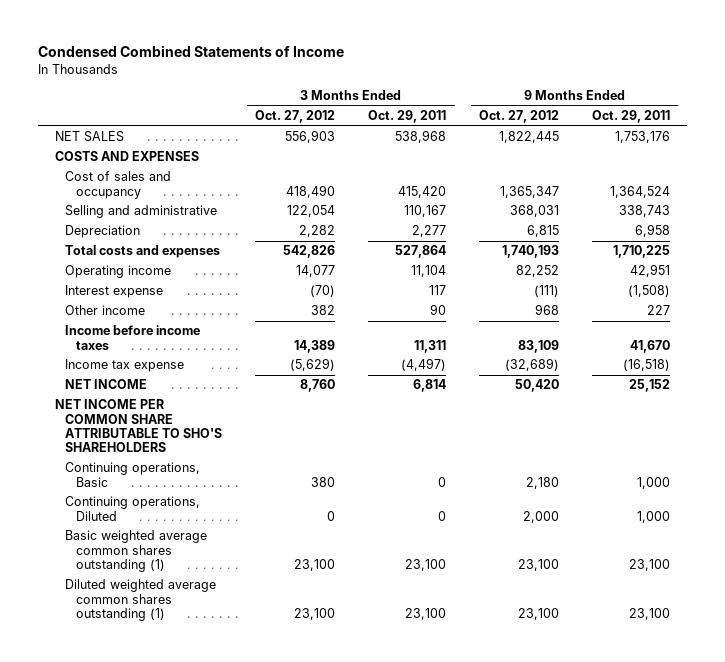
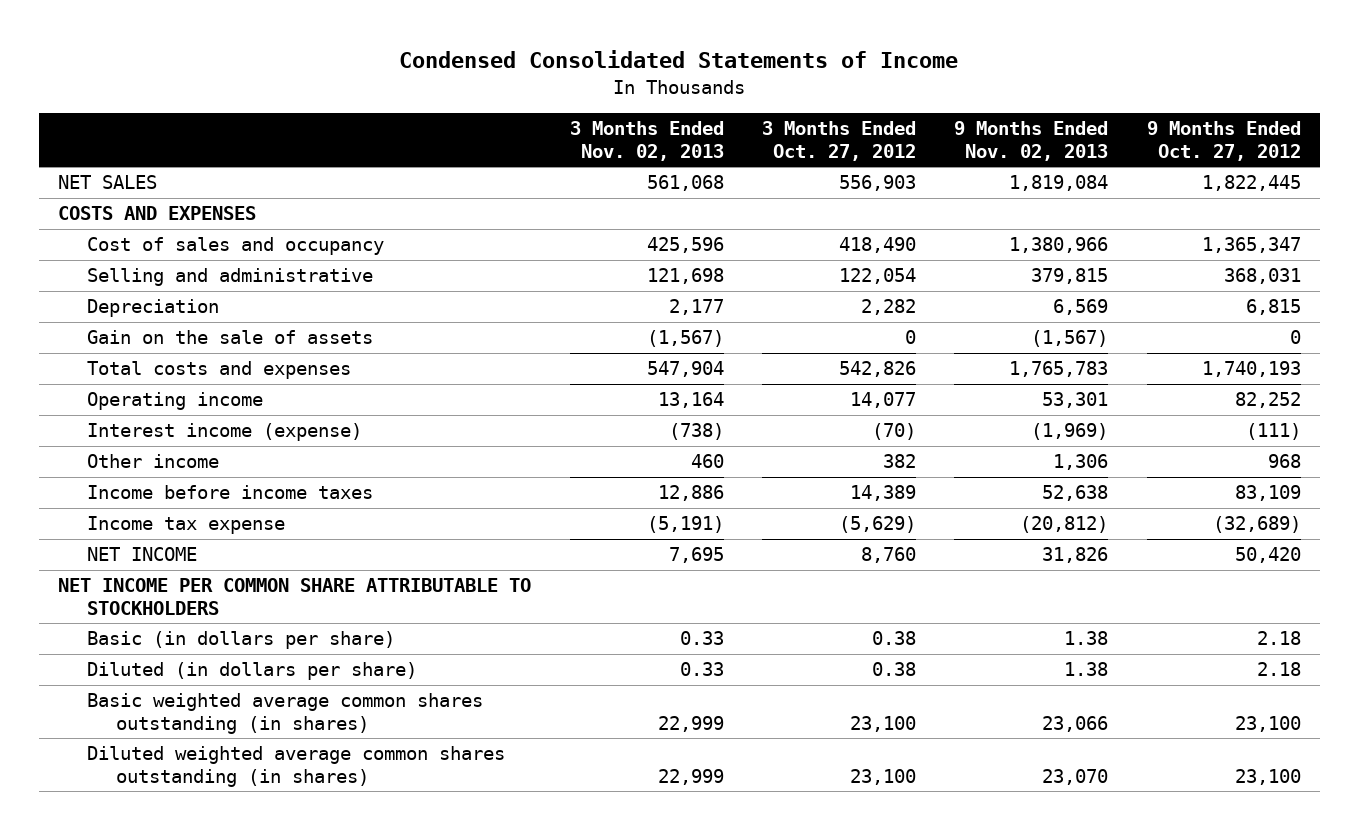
[38,45,345,58] Condensed Combined Statements of Income -> [399,50,959,69] Condensed Consolidated Statements of Income
[368,110,447,124] Oct. 29, 2011 -> none
[592,110,671,124] Oct. 29, 2011 -> none
none -> [569,121,724,161] 3 Months Ended Nov. 02, 2013
none -> [954,121,1109,161] 9 Months Ended Nov. 02, 2013
none -> [87,330,374,345] Gain on the sale of assets
[65,285,164,299] Interest expense -> [87,423,363,442] Interest income (expense)
[65,462,201,487] Continuing operations, Basic -> none
[65,496,201,521] Continuing operations, Diluted -> none
[54,399,223,453] NET INCOME PER COMMON SHARE ATTRIBUTABLE TO SHO'S SHAREHOLDERS -> [58,578,532,615] NET INCOME PER COMMON SHARE ATTRIBUTABLE TO STOCKHOLDERS
none -> [87,631,396,650] Basic (in dollars per share)
none -> [87,662,418,681] Diluted (in dollars per share)
[65,530,208,573] Basic weighted average common shares outstanding (1) -> [87,693,484,734] Basic weighted average common shares outstanding (in shares)
[65,579,217,622] Diluted weighted average common shares outstanding (1) -> [87,746,506,787] Diluted weighted average common shares outstanding (in shares)

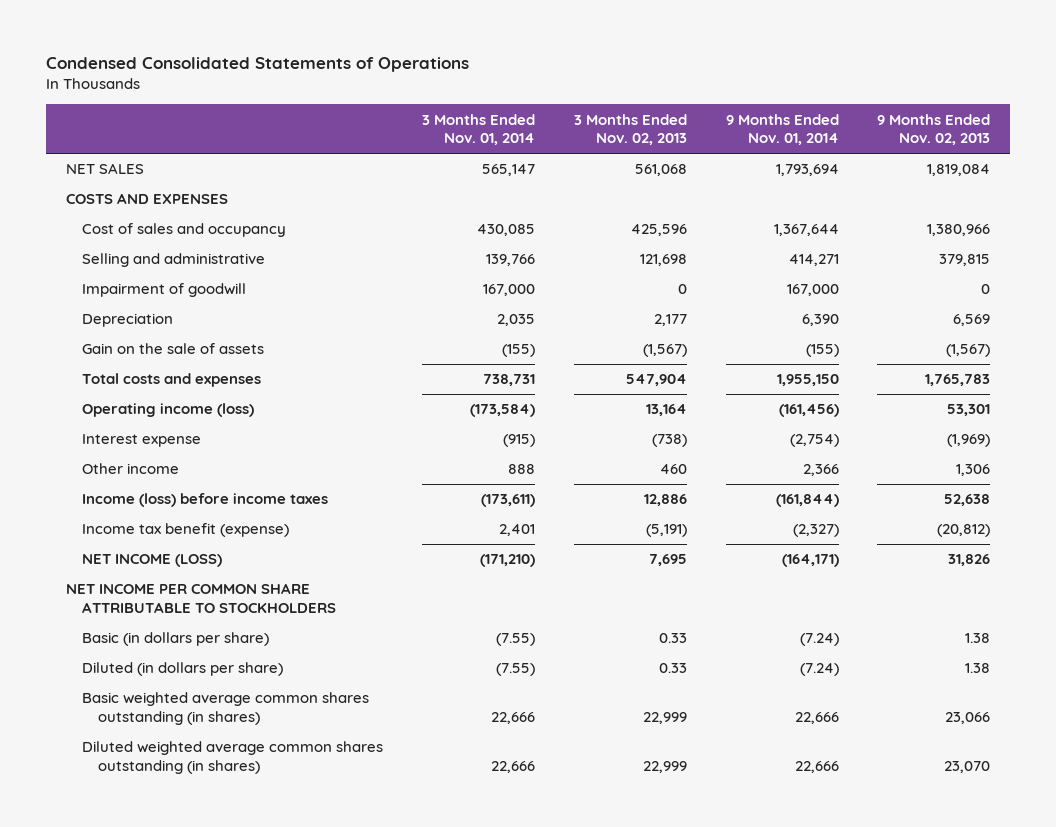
[399,50,959,69] Condensed Consolidated Statements of Income -> [46,57,470,73] Condensed Consolidated Statements of Operations
[761,121,916,161] 3 Months Ended Oct. 27, 2012 -> none
[1146,121,1301,161] 9 Months Ended Oct. 27, 2012 -> none
none -> [421,113,535,146] 3 Months Ended Nov. 01, 2014
none -> [725,113,839,146] 9 Months Ended Nov. 01, 2014
none -> [81,283,246,298] Impairment of goodwill
[87,392,264,411] Operating income -> [81,403,254,418] Operating income (loss)
[87,423,363,442] Interest income (expense) -> [81,434,201,448] Interest expense
[87,485,374,500] Income before income taxes -> [81,493,328,508] Income (loss) before income taxes
[87,516,286,535] Income tax expense -> [81,523,289,538] Income tax benefit (expense)
[87,547,198,562] NET INCOME -> [81,554,222,568] NET INCOME (LOSS)

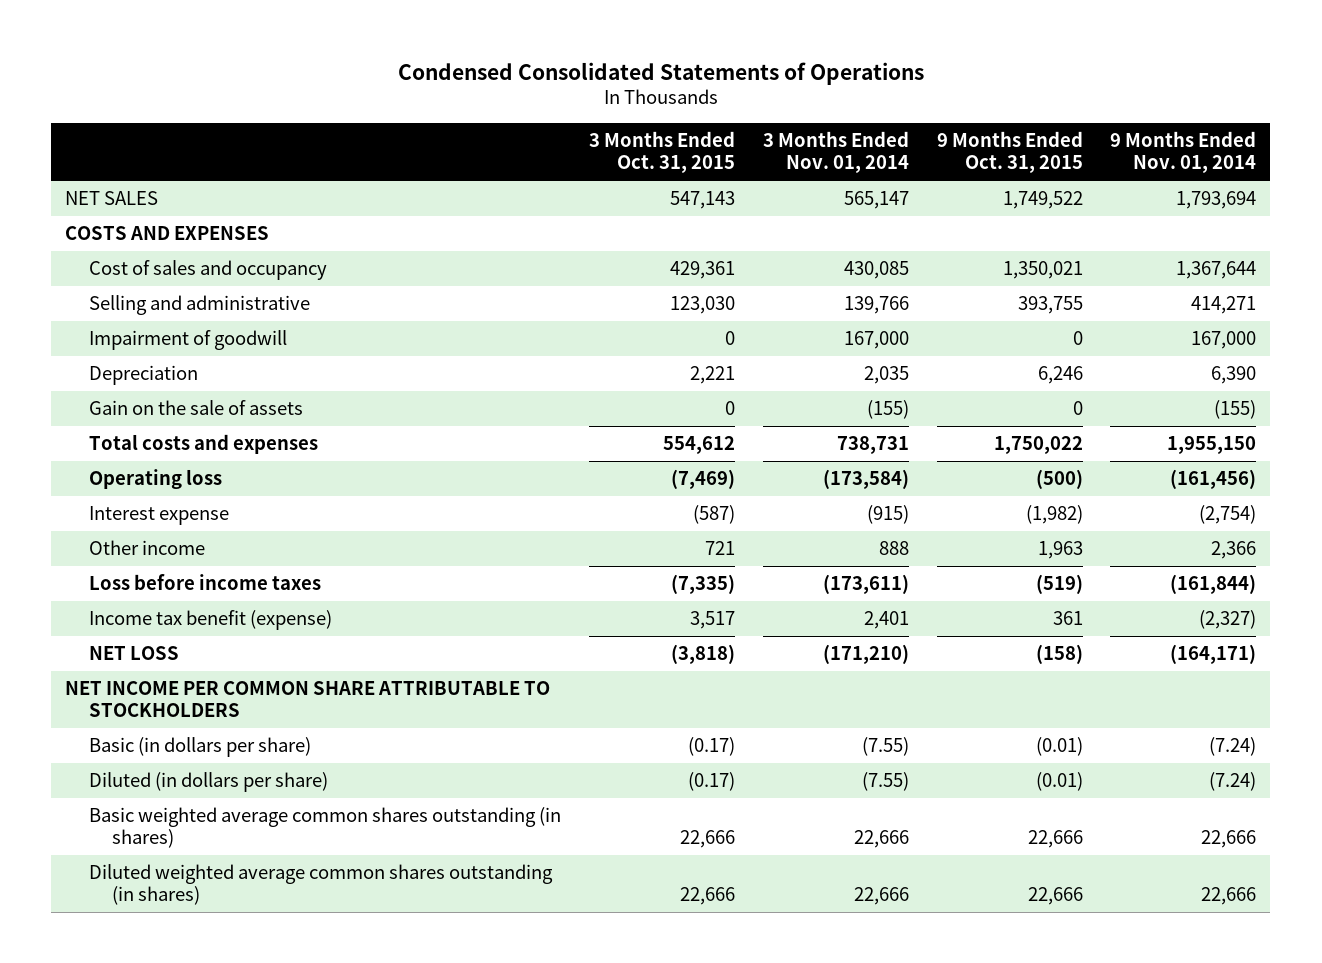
[573,113,687,146] 3 Months Ended Nov. 02, 2013 -> none
[877,113,991,146] 9 Months Ended Nov. 02, 2013 -> none
none -> [588,131,735,174] 3 Months Ended Oct. 31, 2015
none -> [936,131,1083,174] 9 Months Ended Oct. 31, 2015
[81,403,254,418] Operating income (loss) -> [88,469,222,490] Operating loss
[81,493,328,508] Income (loss) before income taxes -> [88,574,321,591] Loss before income taxes
[81,554,222,568] NET INCOME (LOSS) -> [88,646,179,661] NET LOSS

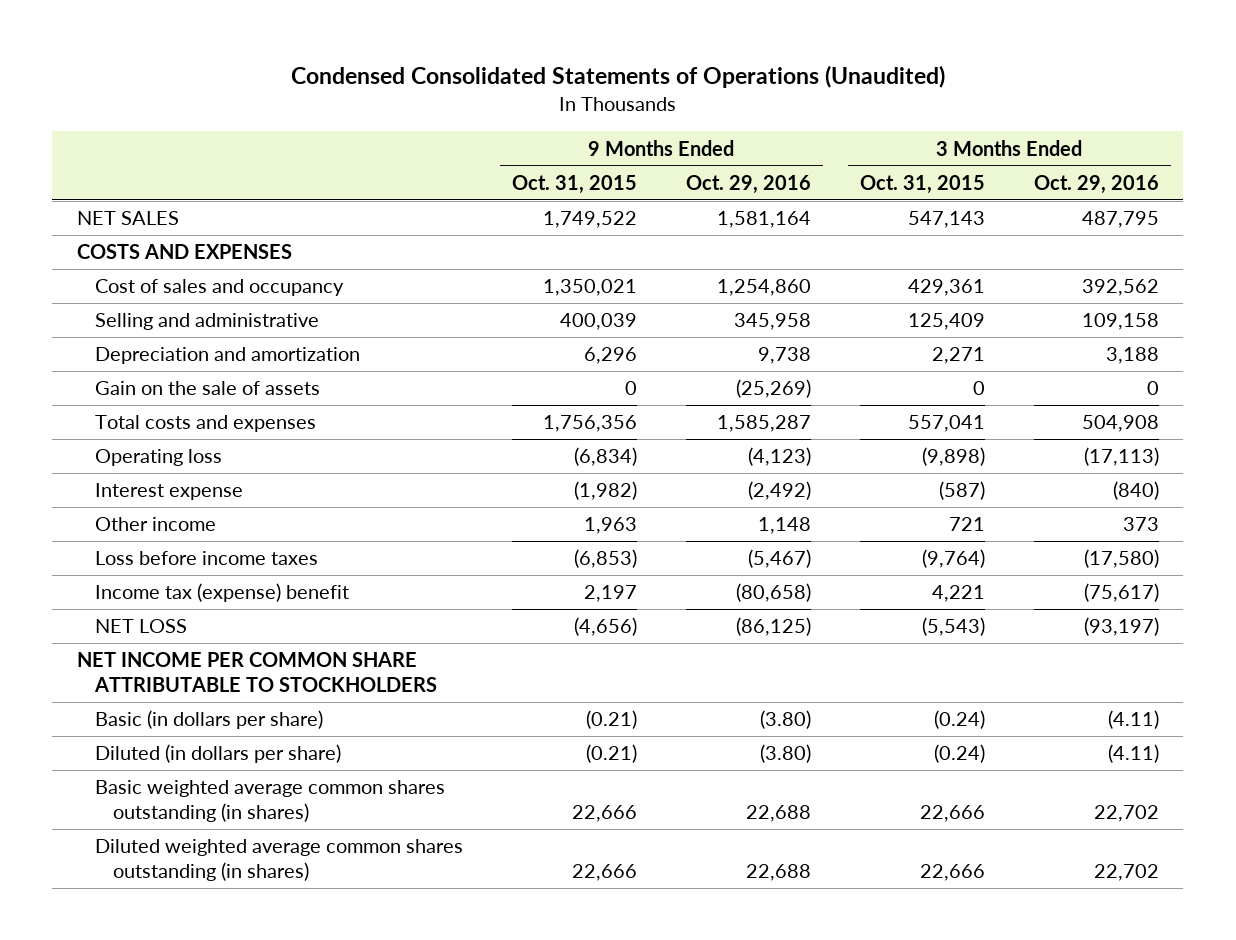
[397,61,924,85] Condensed Consolidated Statements of Operations -> [290,64,945,88] Condensed Consolidated Statements of Operations (Unaudited)
[762,131,909,174] 3 Months Ended Nov. 01, 2014 -> none
[1110,131,1257,174] 9 Months Ended Nov. 01, 2014 -> none
none -> [685,174,811,194] Oct. 29, 2016
none -> [1033,174,1159,194] Oct. 29, 2016
[88,330,287,351] Impairment of goodwill -> none
[669,296,735,315] 123,030 -> [907,313,985,331] 125,409
[1017,296,1083,315] 393,755 -> [560,313,638,331] 400,039
[88,365,198,386] Depreciation -> [95,347,361,365] Depreciation and amortization
[689,366,735,385] 2,221 -> [931,347,985,365] 2,271
[1037,366,1083,385] 6,246 -> [584,347,638,365] 6,296
[662,436,735,455] 554,612 -> [907,415,985,433] 557,041
[993,436,1083,455] 1,750,022 -> [543,415,638,433] 1,756,356
[670,469,735,490] (7,469) -> [921,447,985,467] (9,898)
[1035,469,1083,490] (500) -> [574,447,638,467] (6,834)
[670,574,735,595] (7,335) -> [921,549,985,569] (9,764)
[1035,574,1083,595] (519) -> [574,549,638,569] (6,853)
[88,610,332,631] Income tax benefit (expense) -> [95,583,350,603] Income tax (expense) benefit
[689,611,735,630] 3,517 -> [931,585,985,603] 4,221
[1052,611,1083,626] 361 -> [584,585,638,603] 2,197
[670,644,735,665] (3,818) -> [921,617,985,637] (5,543)
[1035,644,1083,665] (158) -> [574,617,638,637] (4,656)
[687,737,735,757] (0.17) -> [933,710,985,730] (0.24)
[1035,737,1083,757] (0.01) -> [586,710,638,730] (0.21)
[687,772,735,792] (0.17) -> [933,744,985,764] (0.24)
[1035,772,1083,792] (0.01) -> [586,744,638,764] (0.21)

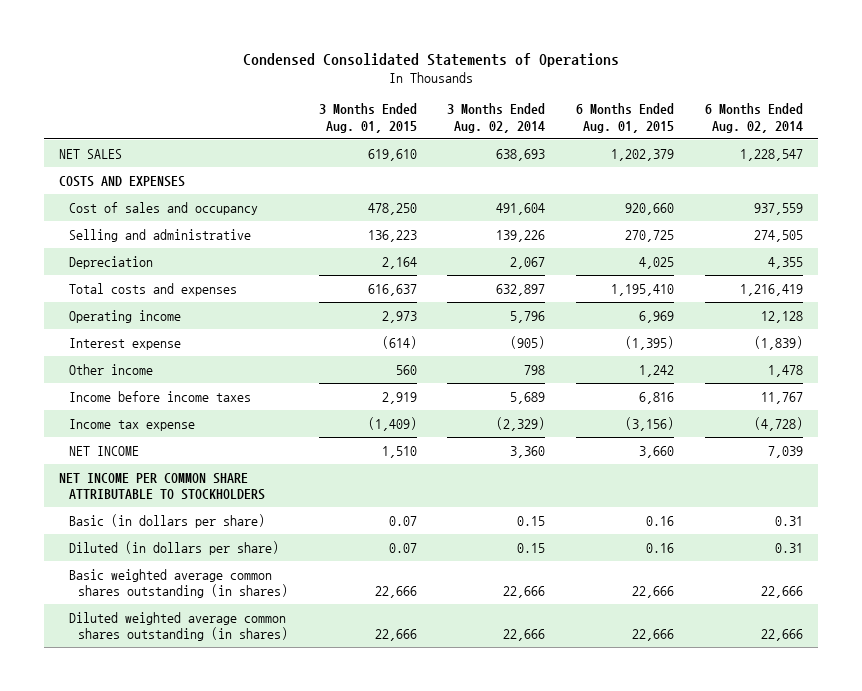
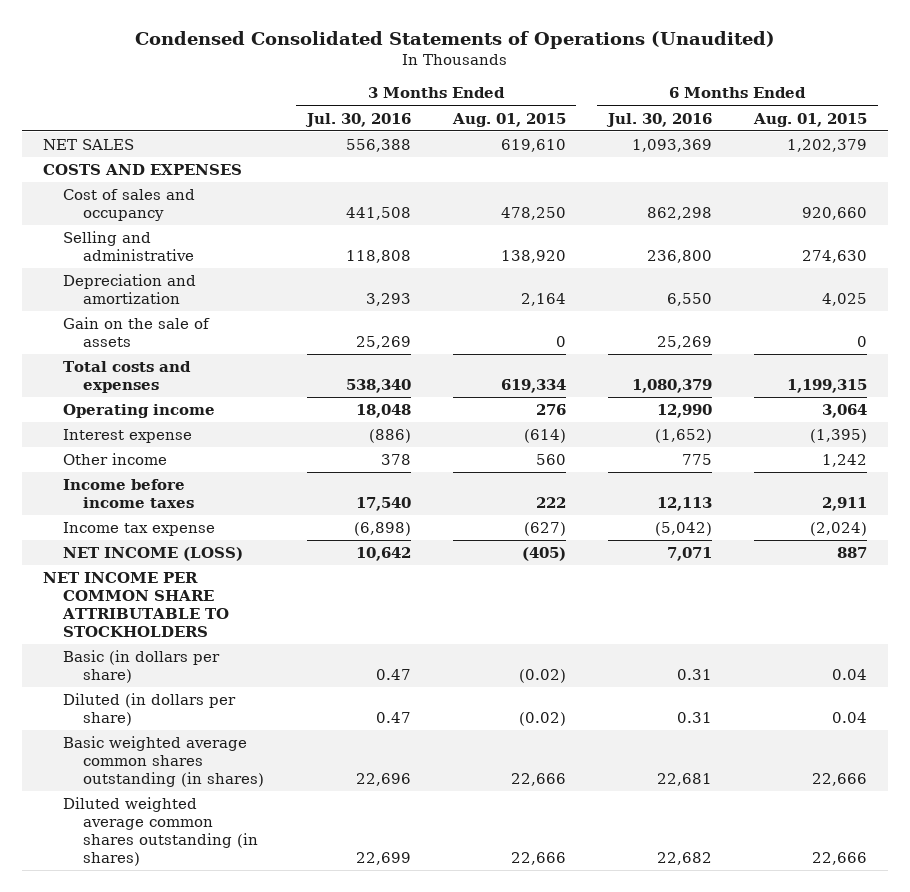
[242,53,619,68] Condensed Consolidated Statements of Operations -> [134,30,775,49] Condensed Consolidated Statements of Operations (Unaudited)
[447,103,546,133] 3 Months Ended Aug. 02, 2014 -> none
[704,103,803,133] 6 Months Ended Aug. 02, 2014 -> none
none -> [304,112,411,127] Jul. 30, 2016
none -> [605,112,712,127] Jul. 30, 2016
[367,229,417,242] 136,223 -> [500,250,566,264] 138,920
[625,229,675,242] 270,725 -> [802,250,868,264] 274,630
[68,255,153,269] Depreciation -> [62,274,196,305] Depreciation and amortization
none -> [62,317,210,348] Gain on the sale of assets
[367,283,417,296] 616,637 -> [500,379,566,394] 619,334
[611,283,675,296] 1,195,410 -> [787,379,868,394] 1,199,315
[381,310,417,323] 2,973 -> [535,404,566,416] 276
[639,310,675,323] 6,969 -> [822,404,868,419] 3,064
[381,391,417,404] 2,919 -> [535,497,566,509] 222
[639,391,675,404] 6,816 -> [822,497,868,512] 2,911
[367,416,417,431] (1,409) -> [523,522,566,537] (627)
[625,416,675,431] (3,156) -> [810,522,868,537] (2,024)
[68,445,139,456] NET INCOME -> [62,547,243,562] NET INCOME (LOSS)
[381,445,417,458] 1,510 -> [521,547,566,562] (405)
[639,445,675,458] 3,660 -> [837,547,868,559] 887
[388,515,417,526] 0.07 -> [518,669,566,684] (0.02)
[646,515,675,526] 0.16 -> [832,669,868,681] 0.04
[388,542,417,553] 0.07 -> [518,712,566,727] (0.02)
[646,542,675,553] 0.16 -> [832,712,868,724] 0.04

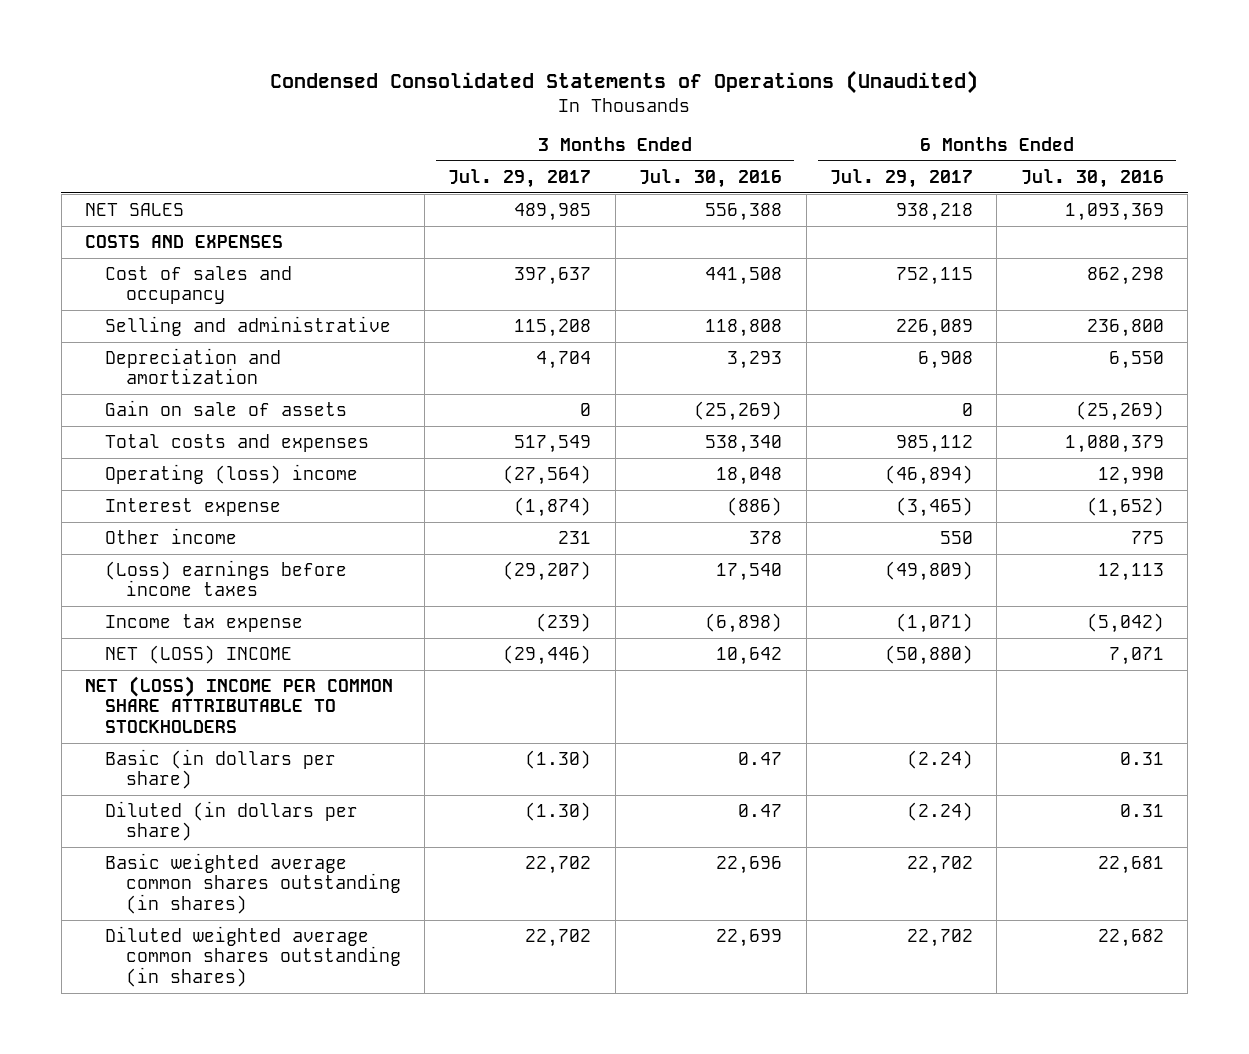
[451,112,566,127] Aug. 01, 2015 -> none
[753,112,868,127] Aug. 01, 2015 -> none
none -> [448,168,592,188] Jul. 29, 2017
none -> [829,168,973,188] Jul. 29, 2017
[62,317,210,348] Gain on the sale of assets -> [105,399,348,416] Gain on sale of assets
[355,336,411,350] 25,269 -> [694,400,783,421] (25,269)
[656,336,712,350] 25,269 -> [1075,400,1164,421] (25,269)
[62,404,215,419] Operating income -> [105,463,359,484] Operating (loss) income
[62,479,195,509] Income before income taxes -> [105,559,348,597] (Loss) earnings before income taxes
[62,547,243,562] NET INCOME (LOSS) -> [105,644,293,664] NET (LOSS) INCOME
[42,572,229,637] NET INCOME PER COMMON SHARE ATTRIBUTABLE TO STOCKHOLDERS -> [84,675,393,733] NET (LOSS) INCOME PER COMMON SHARE ATTRIBUTABLE TO STOCKHOLDERS

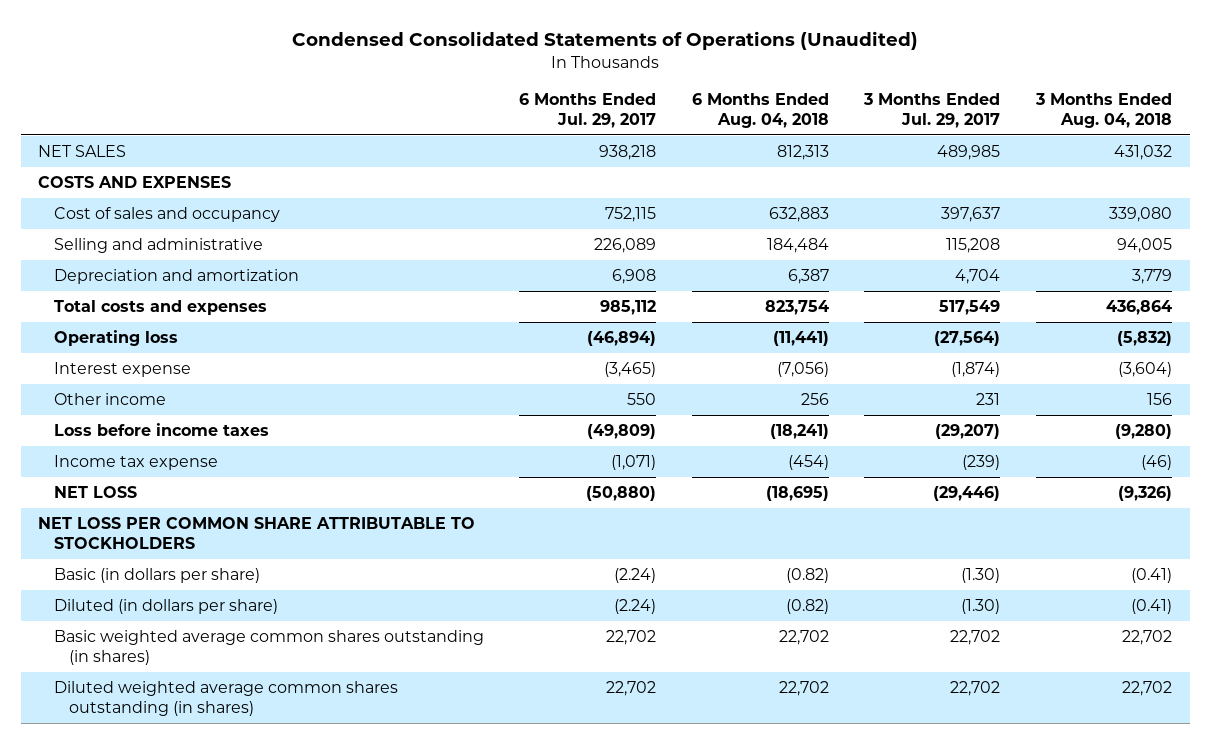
[639,168,783,188] Jul. 30, 2016 -> none
[1020,168,1164,188] Jul. 30, 2016 -> none
none -> [691,93,829,128] 6 Months Ended Aug. 04, 2018
none -> [1034,93,1172,128] 3 Months Ended Aug. 04, 2018
[105,399,348,416] Gain on sale of assets -> none
[105,463,359,484] Operating (loss) income -> [53,330,178,347] Operating loss
[105,559,348,597] (Loss) earnings before income taxes -> [53,423,269,437] Loss before income taxes
[105,644,293,664] NET (LOSS) INCOME -> [53,486,137,499] NET LOSS
[84,675,393,733] NET (LOSS) INCOME PER COMMON SHARE ATTRIBUTABLE TO STOCKHOLDERS -> [38,517,476,549] NET LOSS PER COMMON SHARE ATTRIBUTABLE TO STOCKHOLDERS

